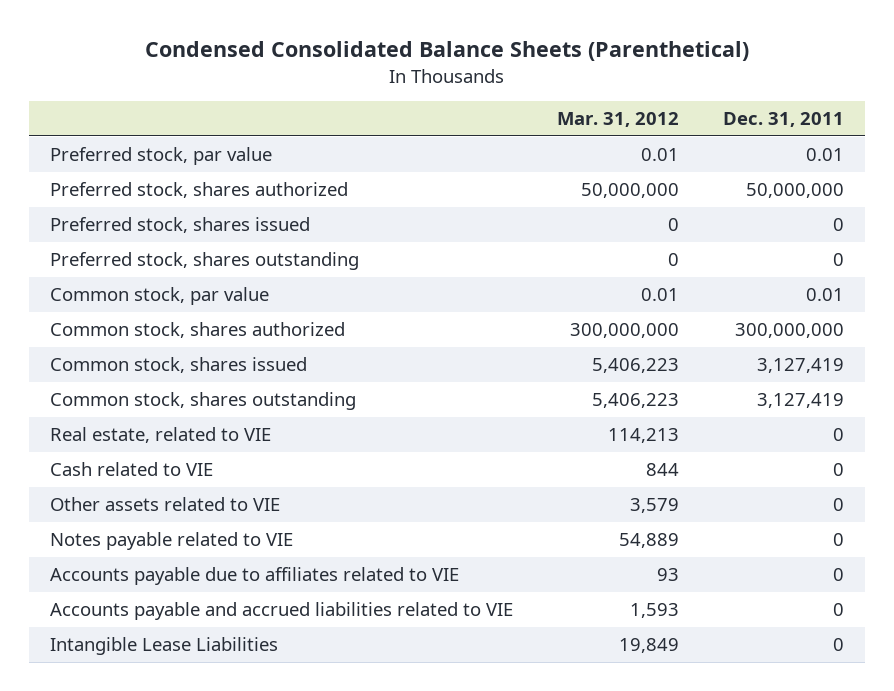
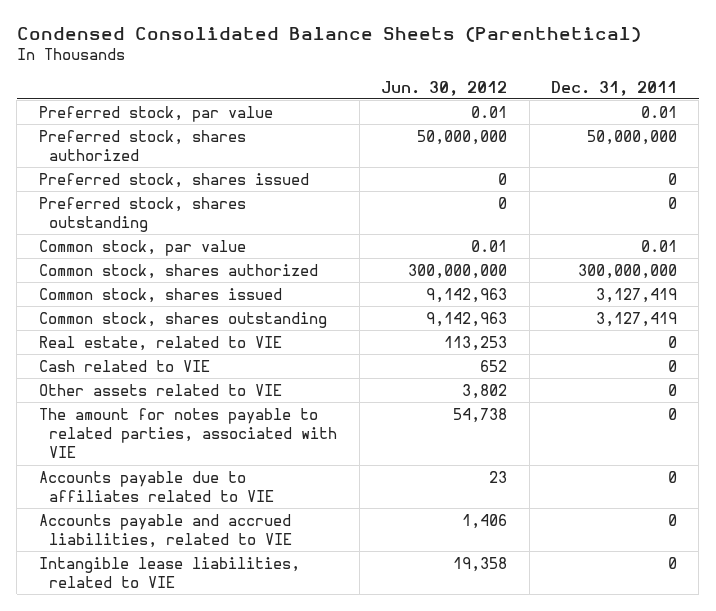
[556,112,679,128] Mar. 31, 2012 -> none
none -> [381,80,508,96] Jun. 30, 2012
[50,532,294,551] Notes payable related to VIE -> none
none -> [38,407,338,459] The amount for notes payable to related parties, associated with VIE
[50,602,514,621] Accounts payable and accrued liabilities related to VIE -> [38,513,293,548] Accounts payable and accrued liabilities, related to VIE
[50,637,279,656] Intangible Lease Liabilities -> [38,556,300,588] Intangible lease liabilities, related to VIE

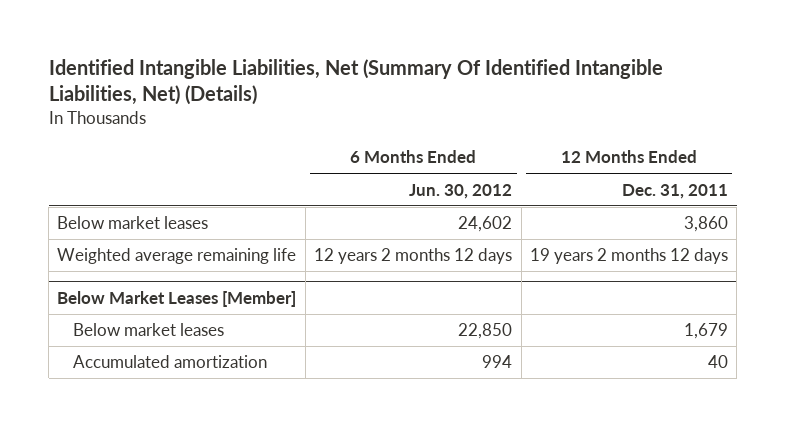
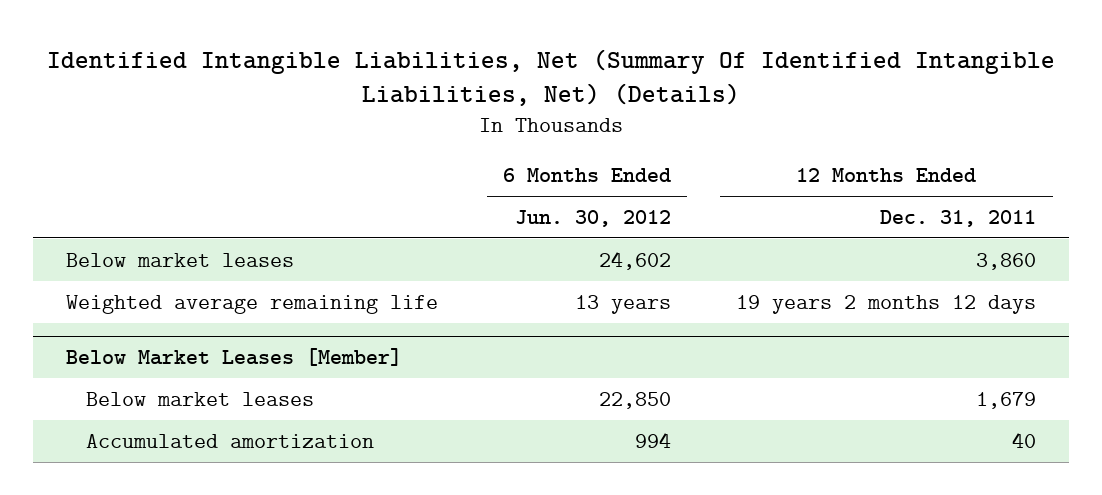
[314,248,513,265] 12 years 2 months 12 days -> [574,294,671,314] 13 years

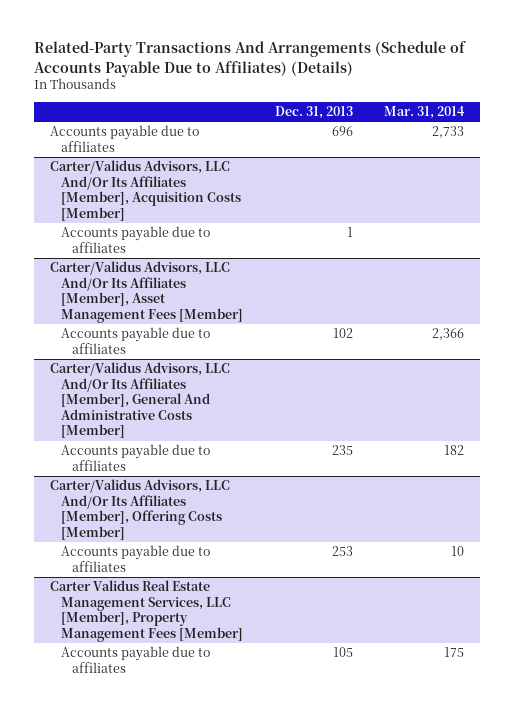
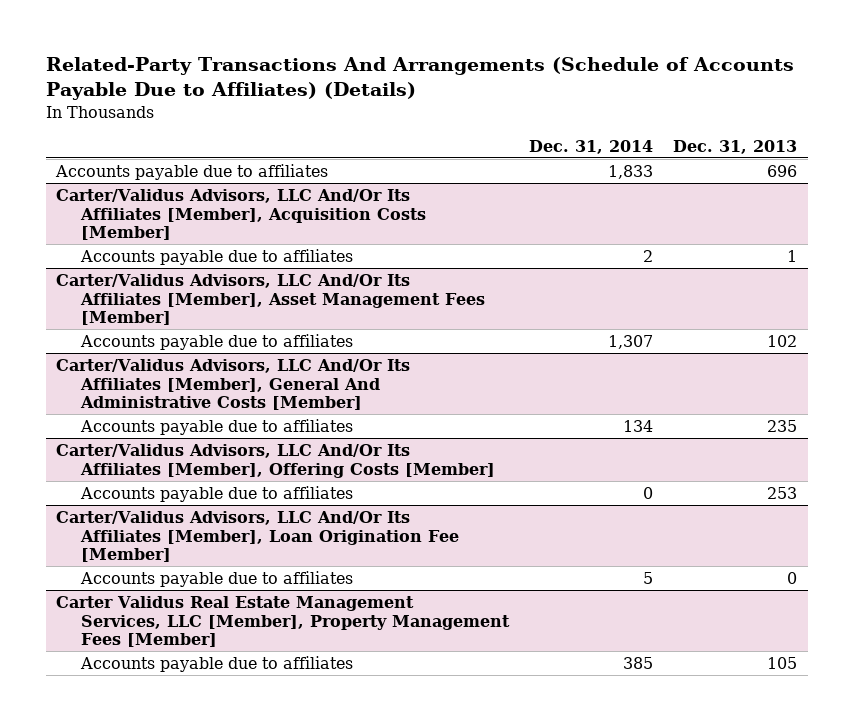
[384,105,466,119] Mar. 31, 2014 -> none
none -> [529,139,654,154] Dec. 31, 2014
none -> [56,510,459,563] Carter/Validus Advisors, LLC And/Or Its Affiliates [Member], Loan Origination Fee [Member]
none -> [79,570,353,587] Accounts payable due to affiliates

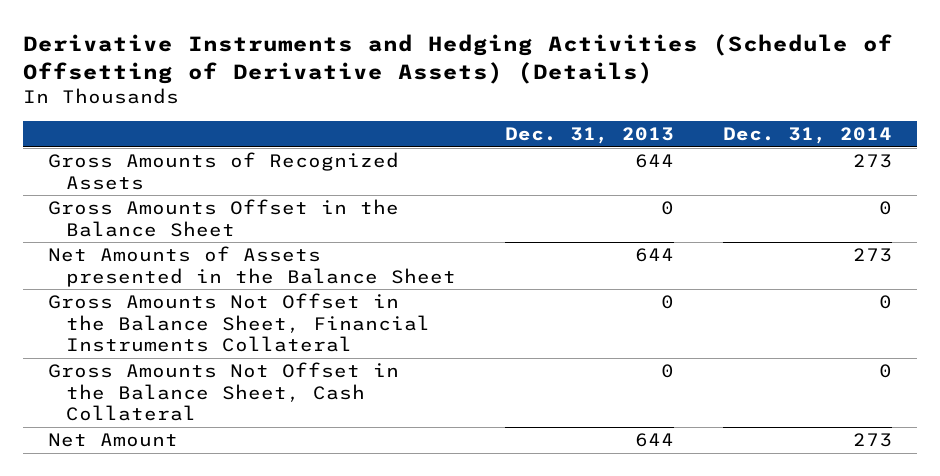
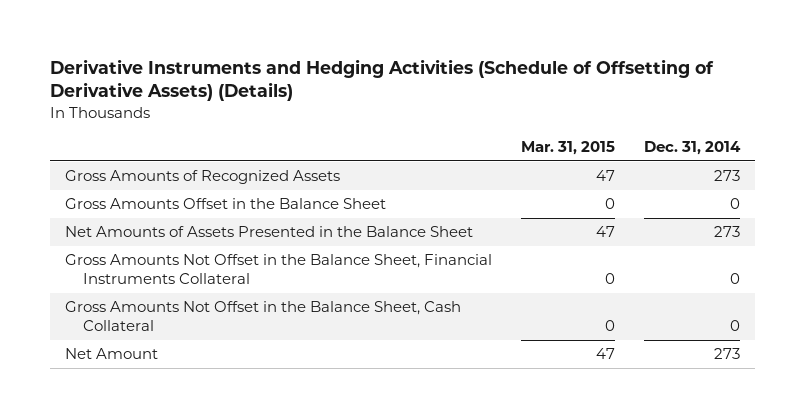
[505,127,675,145] Dec. 31, 2013 -> none
none -> [521,141,616,156] Mar. 31, 2015
[47,246,457,287] Net Amounts of Assets presented in the Balance Sheet -> [64,226,473,238] Net Amounts of Assets Presented in the Balance Sheet

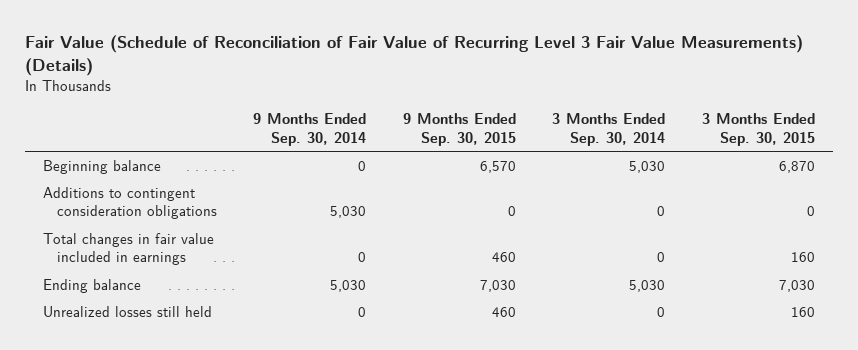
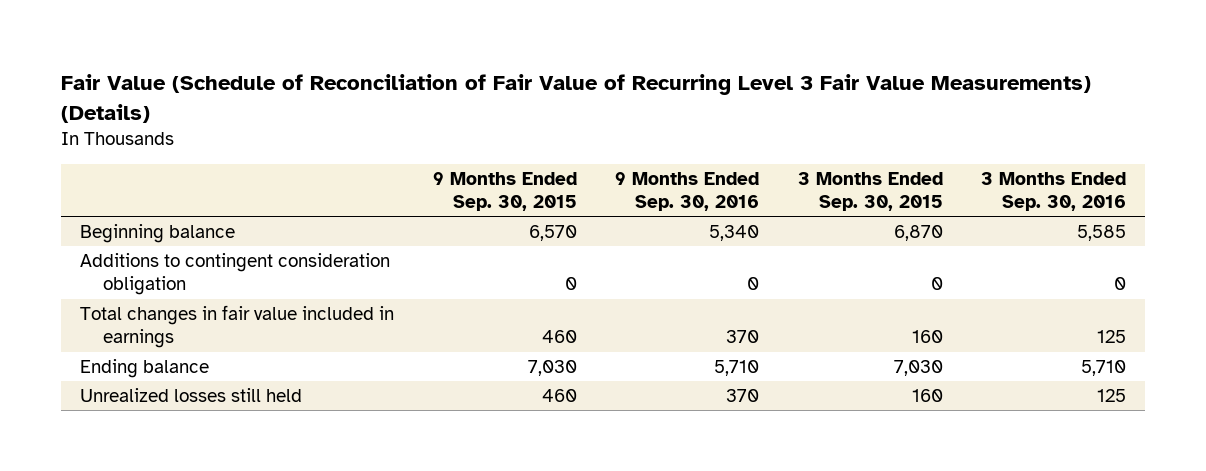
[253,113,367,146] 9 Months Ended Sep. 30, 2014 -> none
[552,113,666,146] 3 Months Ended Sep. 30, 2014 -> none
none -> [615,171,760,212] 9 Months Ended Sep. 30, 2016
none -> [980,171,1126,212] 3 Months Ended Sep. 30, 2016
[42,186,217,220] Additions to contingent consideration obligations -> [80,253,391,296] Additions to contingent consideration obligation

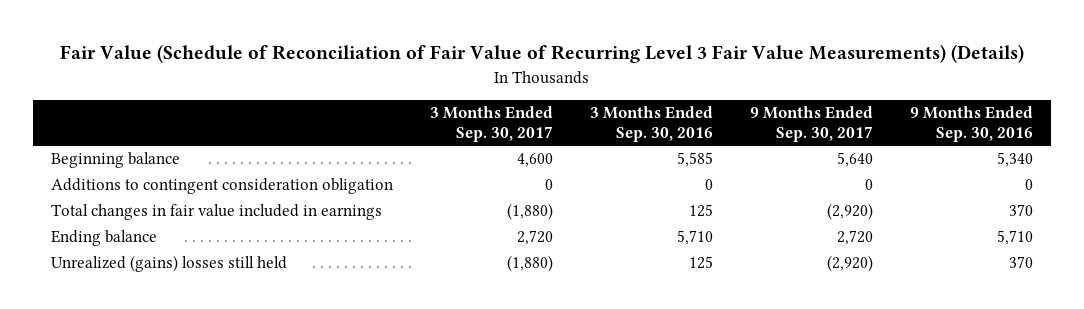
[432,171,577,212] 9 Months Ended Sep. 30, 2015 -> none
[797,171,943,212] 3 Months Ended Sep. 30, 2015 -> none
none -> [430,106,554,142] 3 Months Ended Sep. 30, 2017
none -> [749,106,873,142] 9 Months Ended Sep. 30, 2017
[80,388,303,403] Unrealized losses still held -> [51,255,288,273] Unrealized (gains) losses still held

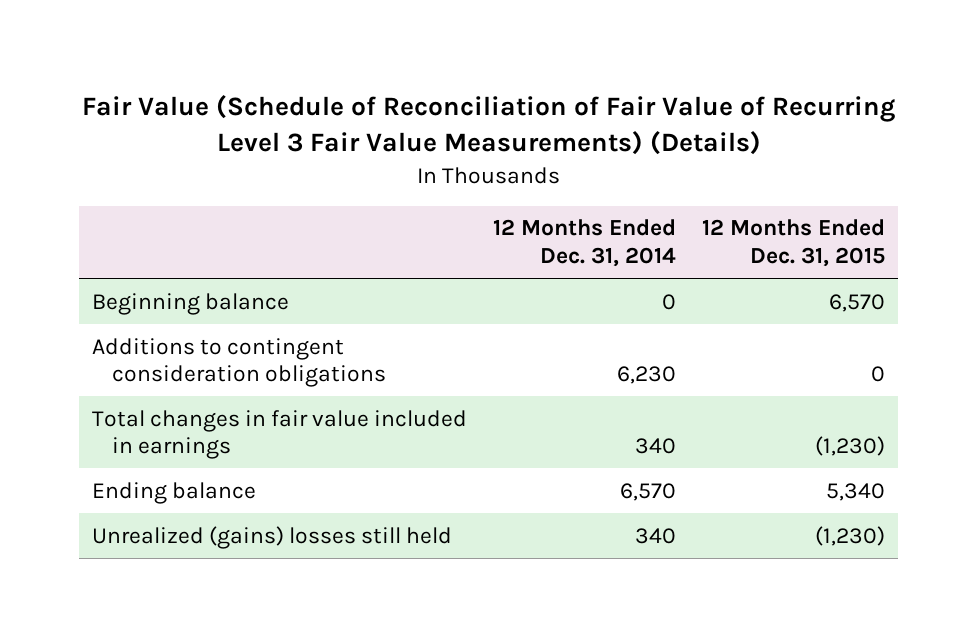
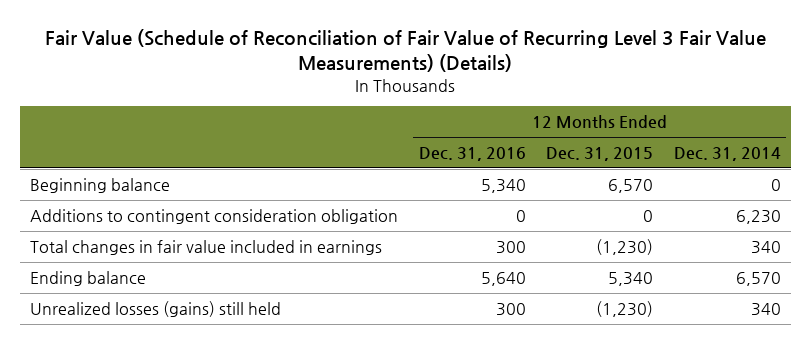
none -> [418,147,526,162] Dec. 31, 2016
[92,337,386,388] Additions to contingent consideration obligations -> [29,208,398,224] Additions to contingent consideration obligation
[92,525,453,549] Unrealized (gains) losses still held -> [29,300,281,317] Unrealized losses (gains) still held

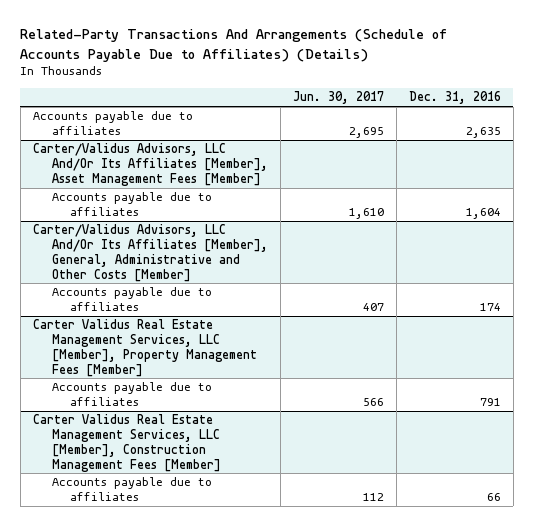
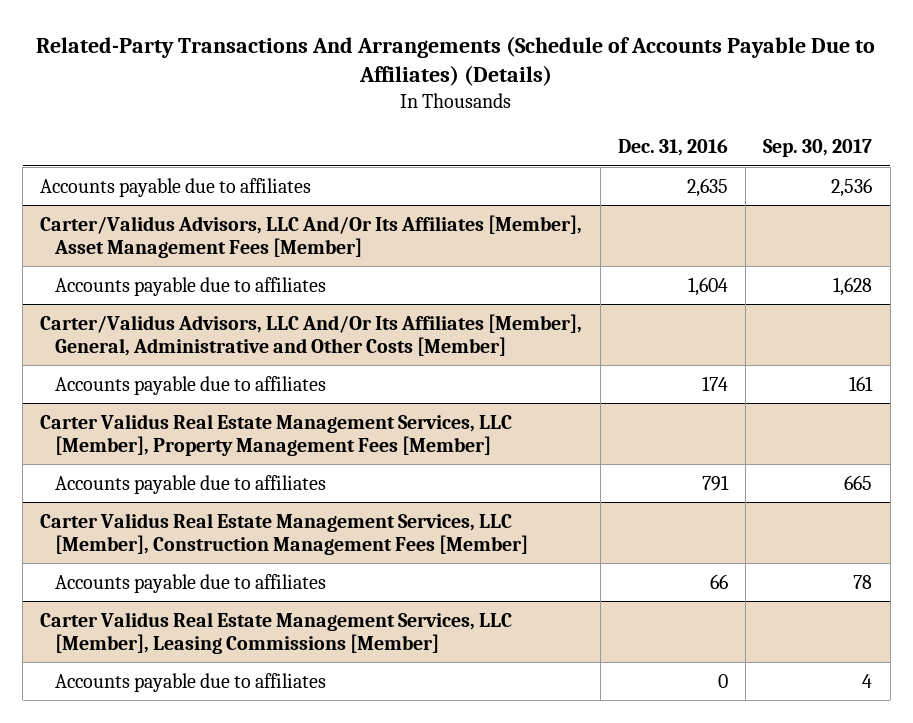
[292,91,384,105] Jun. 30, 2017 -> none
none -> [763,139,873,158] Sep. 30, 2017
none -> [40,611,513,654] Carter Validus Real Estate Management Services, LLC [Member], Leasing Commissions [Member]
none -> [55,672,327,692] Accounts payable due to affiliates

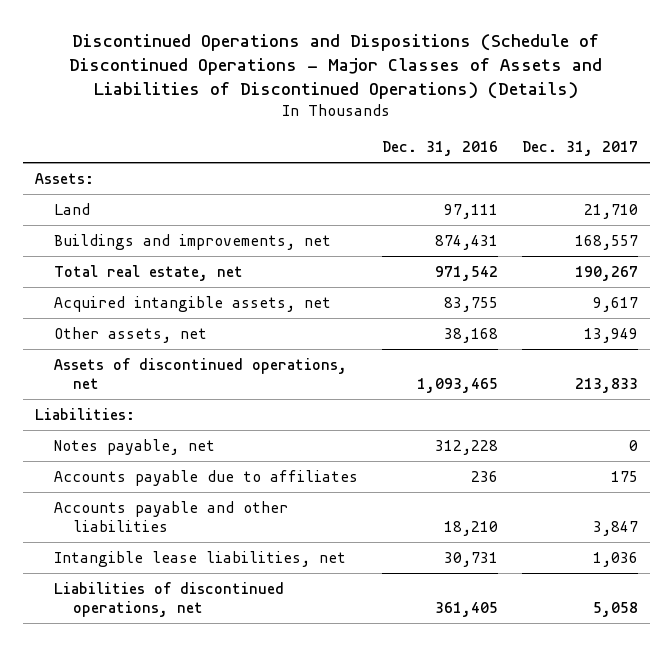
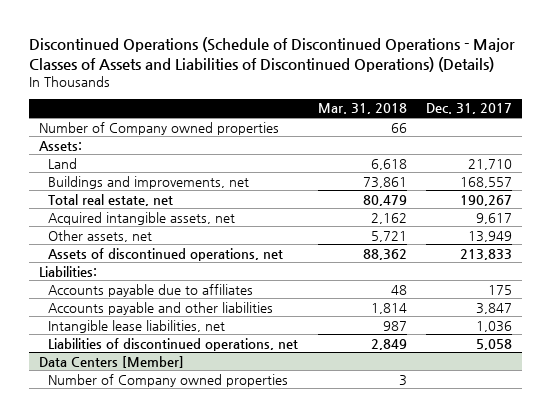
[69,33,603,99] Discontinued Operations and Dispositions (Schedule of Discontinued Operations - Major Classes of Assets and Liabilities of Discontinued Operations) (Details) -> [29,37,516,72] Discontinued Operations (Schedule of Discontinued Operations - Major Classes of Assets and Liabilities of Discontinued Operations) (Details)
[381,141,498,157] Dec. 31, 2016 -> none
none -> [317,103,407,115] Mar. 31, 2018
none -> [39,121,280,135] Number of Company owned properties
[53,438,215,455] Notes payable, net -> none
none -> [39,355,185,368] Data Centers [Member]
none -> [48,373,289,387] Number of Company owned properties

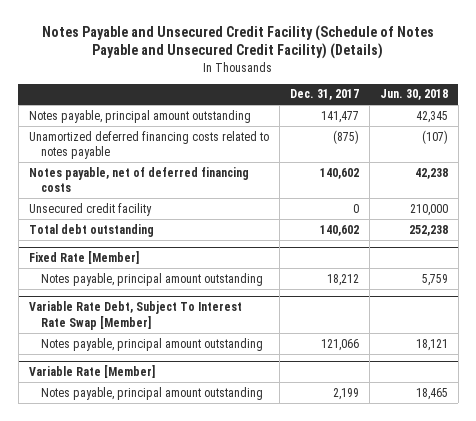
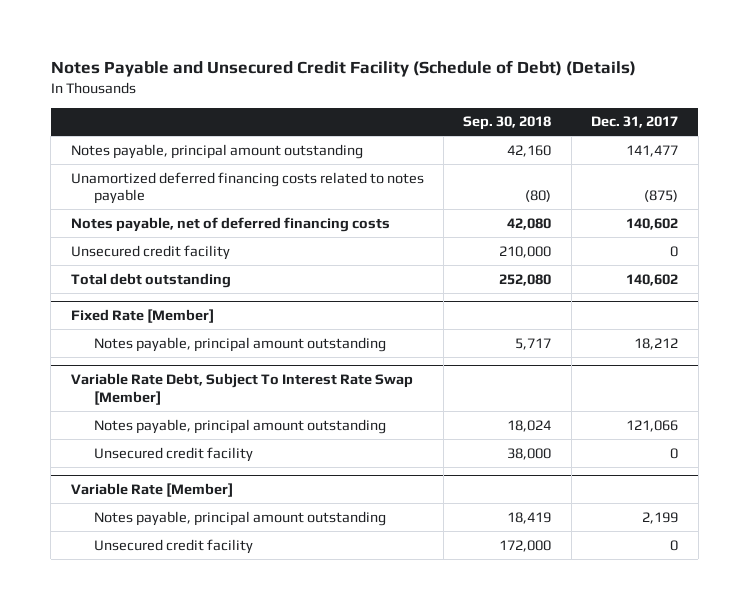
[42,24,435,60] Notes Payable and Unsecured Credit Facility (Schedule of Notes Payable and Unsecured Credit Facility) (Details) -> [50,60,636,78] Notes Payable and Unsecured Credit Facility (Schedule of Debt) (Details)
[379,89,448,101] Jun. 30, 2018 -> none
none -> [463,116,552,131] Sep. 30, 2018
none -> [93,446,253,462] Unsecured credit facility
none -> [93,538,253,554] Unsecured credit facility

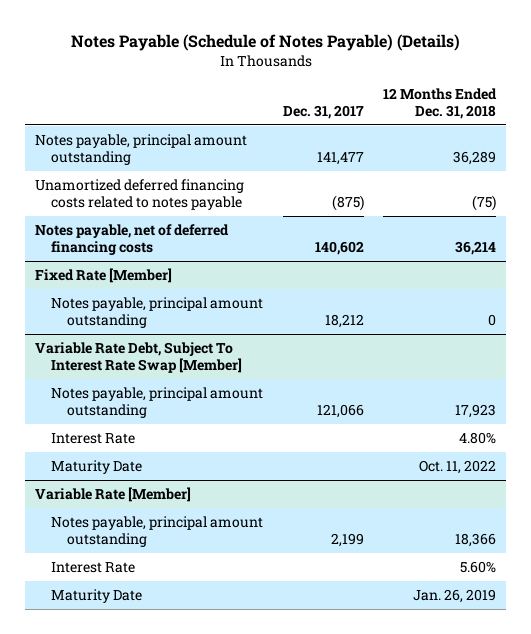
[50,60,636,78] Notes Payable and Unsecured Credit Facility (Schedule of Debt) (Details) -> [70,33,460,51] Notes Payable (Schedule of Notes Payable) (Details)
[463,116,552,131] Sep. 30, 2018 -> none
none -> [383,87,498,119] 12 Months Ended Dec. 31, 2018
[70,244,230,260] Unsecured credit facility -> none
[70,272,231,288] Total debt outstanding -> none
[93,446,253,462] Unsecured credit facility -> none
none -> [51,432,136,444] Interest Rate
none -> [51,459,143,474] Maturity Date
[93,538,253,554] Unsecured credit facility -> none
none -> [51,561,136,573] Interest Rate
none -> [51,588,143,603] Maturity Date

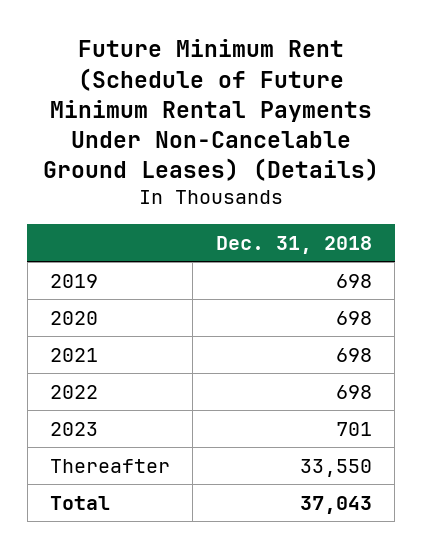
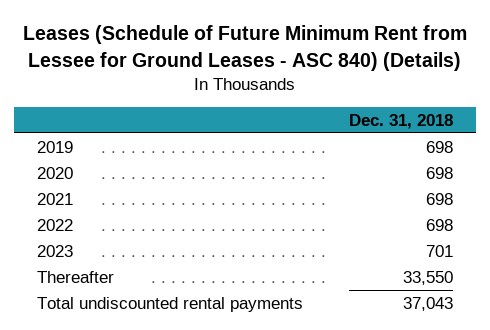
[42,39,379,182] Future Minimum Rent (Schedule of Future Minimum Rental Payments Under Non-Cancelable Ground Leases) (Details) -> [23,25,468,71] Leases (Schedule of Future Minimum Rent from Lessee for Ground Leases - ASC 840) (Details)
[50,495,111,510] Total -> [37,296,304,312] Total undiscounted rental payments

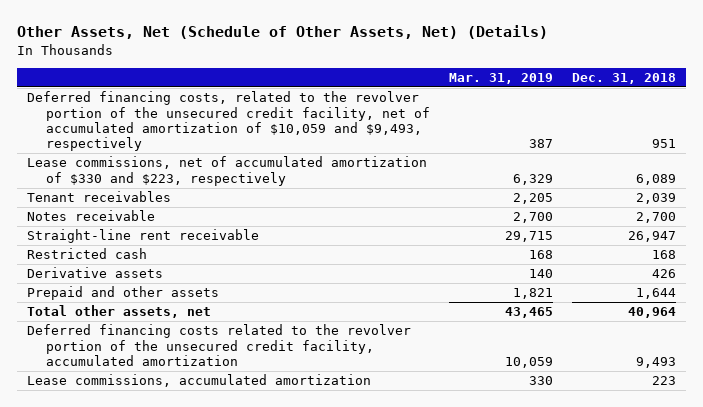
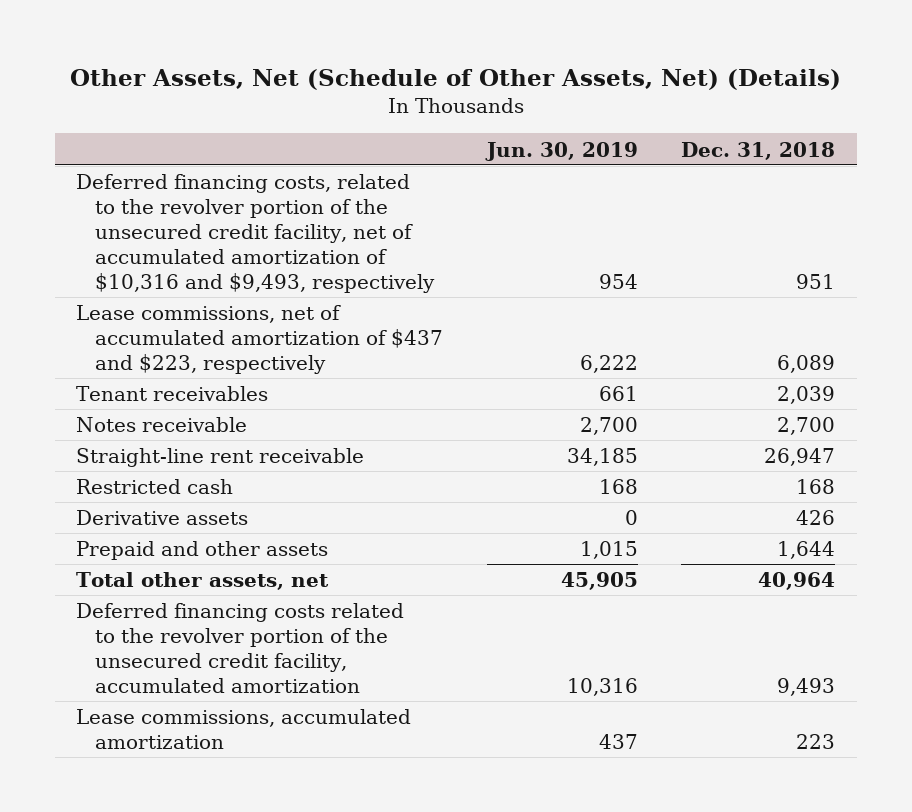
[448,72,553,84] Mar. 31, 2019 -> none
none -> [484,141,638,161] Jun. 30, 2019
[26,91,430,151] Deferred financing costs, related to the revolver portion of the unsecured credit facility, net of accumulated amortization of $10,059 and $9,493, respectively -> [76,174,435,293] Deferred financing costs, related to the revolver portion of the unsecured credit facility, net of accumulated amortization of $10,316 and $9,493, respectively
[26,156,427,186] Lease commissions, net of accumulated amortization of $330 and $223, respectively -> [76,305,443,374] Lease commissions, net of accumulated amortization of $437 and $223, respectively

